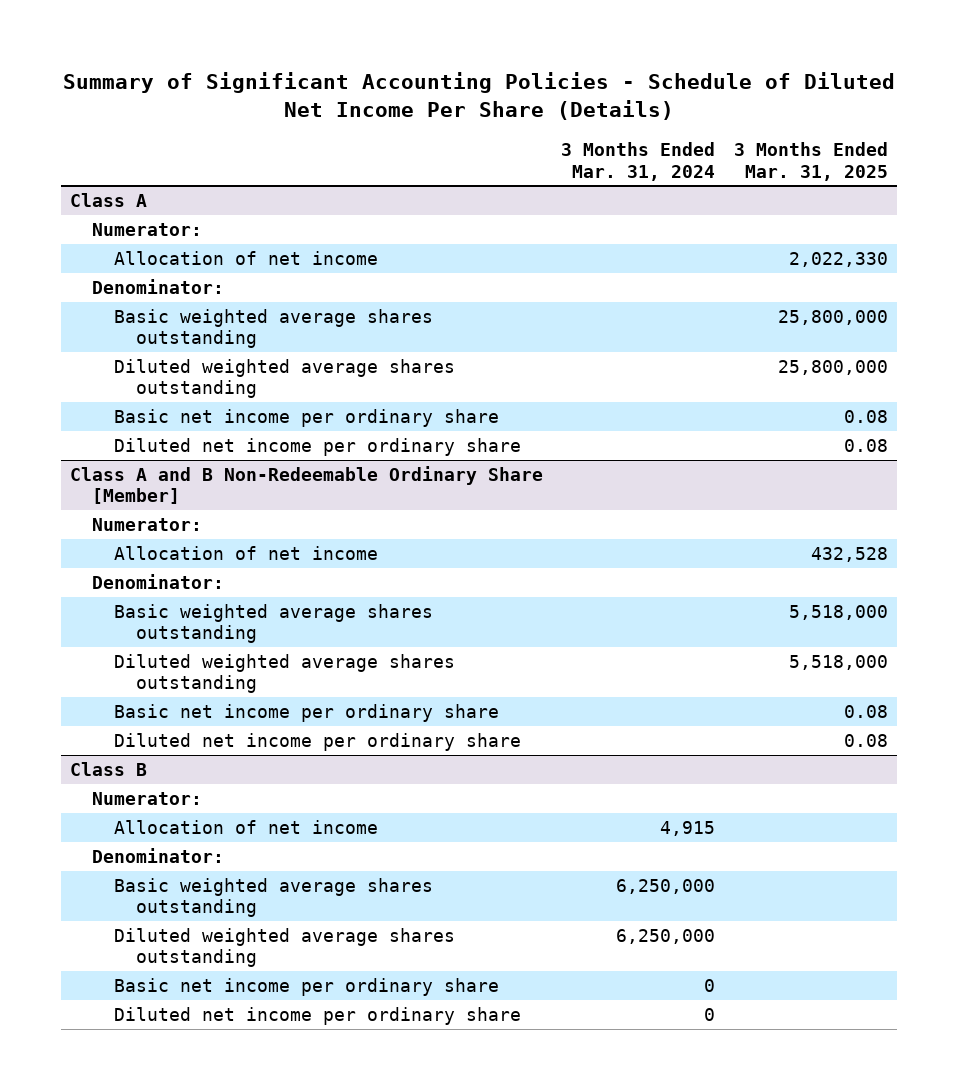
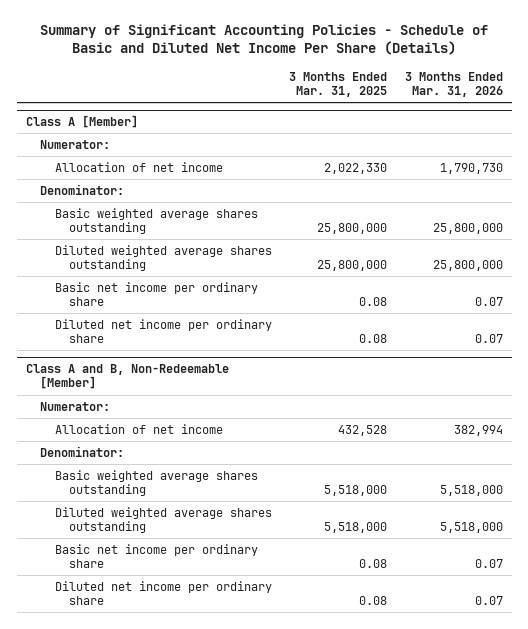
[62,72,895,121] Summary of Significant Accounting Policies - Schedule of Diluted Net Income Per Share (Details) -> [40,24,489,56] Summary of Significant Accounting Policies - Schedule of Basic and Diluted Net Income Per Share (Details)
[561,142,716,181] 3 Months Ended Mar. 31, 2024 -> none
none -> [404,71,503,98] 3 Months Ended Mar. 31, 2026
[70,192,148,207] Class A -> [25,114,138,128] Class A [Member]
[70,465,544,505] Class A and B Non-Redeemable Ordinary Share [Member] -> [25,363,229,390] Class A and B, Non-Redeemable [Member]
[70,761,148,776] Class B -> none
[92,791,203,805] Numerator: -> none
[114,819,379,834] Allocation of net income -> none
[92,847,225,863] Denominator: -> none
[114,877,434,918] Basic weighted average shares outstanding -> none
[114,927,456,968] Diluted weighted average shares outstanding -> none
[114,977,500,996] Basic net income per ordinary share -> none
[114,1006,522,1025] Diluted net income per ordinary share -> none

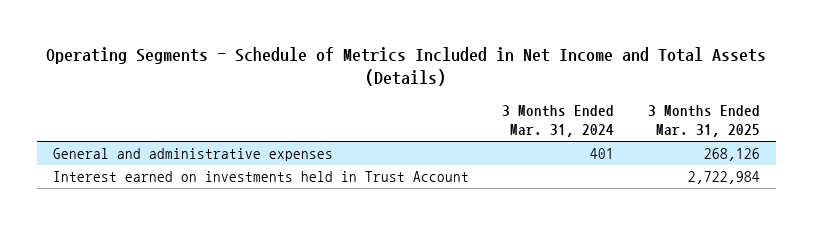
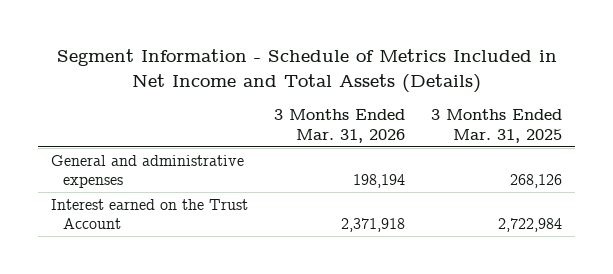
[46,47,767,87] Operating Segments - Schedule of Metrics Included in Net Income and Total Assets (Details) -> [56,49,557,93] Segment Information - Schedule of Metrics Included in Net Income and Total Assets (Details)
[502,104,615,138] 3 Months Ended Mar. 31, 2024 -> none
none -> [274,109,406,143] 3 Months Ended Mar. 31, 2026
[53,171,470,183] Interest earned on investments held in Trust Account -> [51,198,249,230] Interest earned on the Trust Account

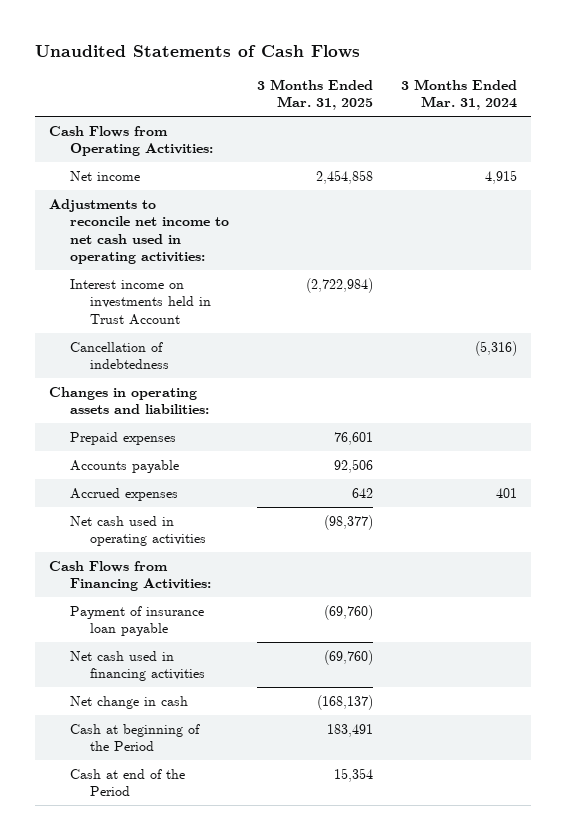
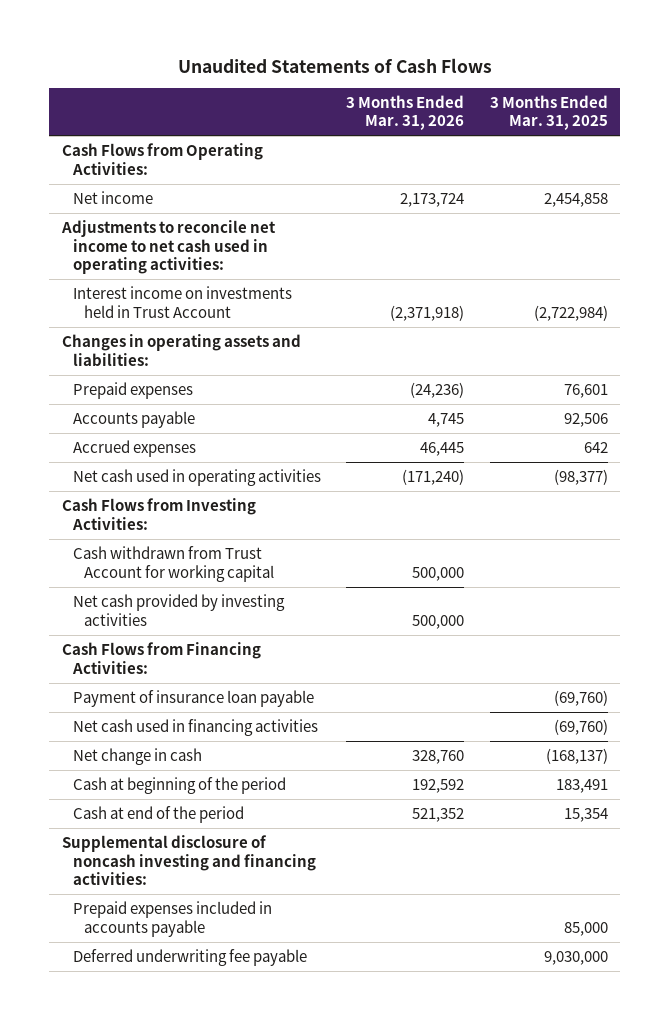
[400,78,517,111] 3 Months Ended Mar. 31, 2024 -> none
none -> [346,94,465,131] 3 Months Ended Mar. 31, 2026
[69,341,170,370] Cancellation of indebtedness -> none
none -> [61,498,256,530] Cash Flows from Investing Activities:
none -> [72,546,274,582] Cash withdrawn from Trust Account for working capital
none -> [72,594,285,626] Net cash provided by investing activities
[69,723,200,752] Cash at beginning of the Period -> [72,777,286,795] Cash at beginning of the period
[69,768,185,797] Cash at end of the Period -> [72,806,244,824] Cash at end of the period
none -> [61,835,316,885] Supplemental disclosure of noncash investing and financing activities:
none -> [72,901,272,937] Prepaid expenses included in accounts payable
none -> [72,949,307,967] Deferred underwriting fee payable

